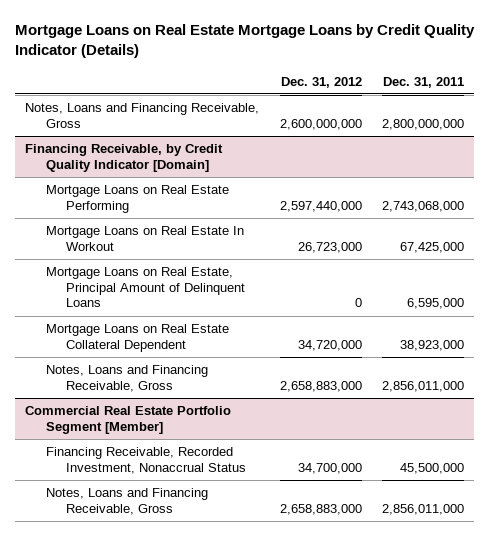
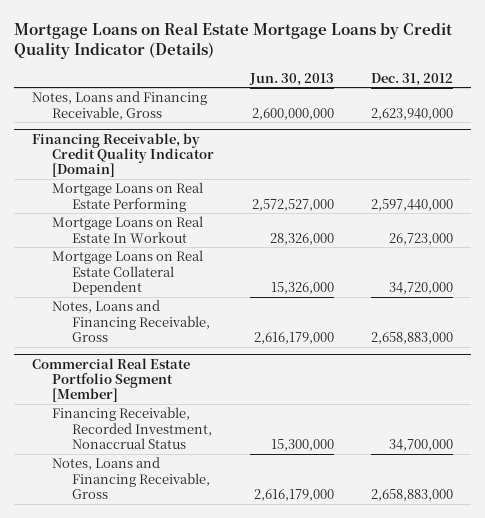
[383,76,465,88] Dec. 31, 2011 -> none
none -> [249,72,335,86] Jun. 30, 2013
[279,118,362,130] 2,600,000,000 -> [370,107,453,120] 2,623,940,000
[45,267,246,308] Mortgage Loans on Real Estate, Principal Amount of Delinquent Loans -> none

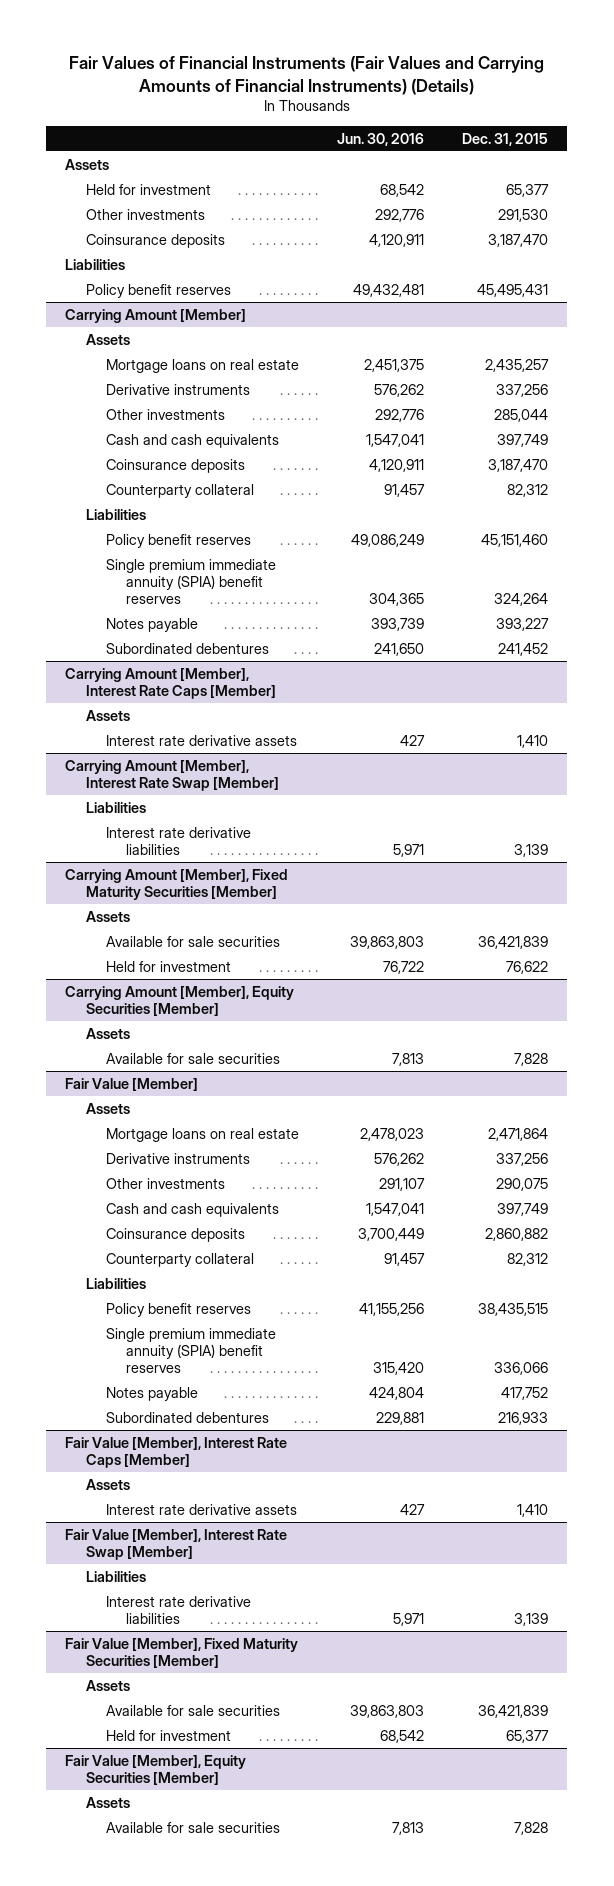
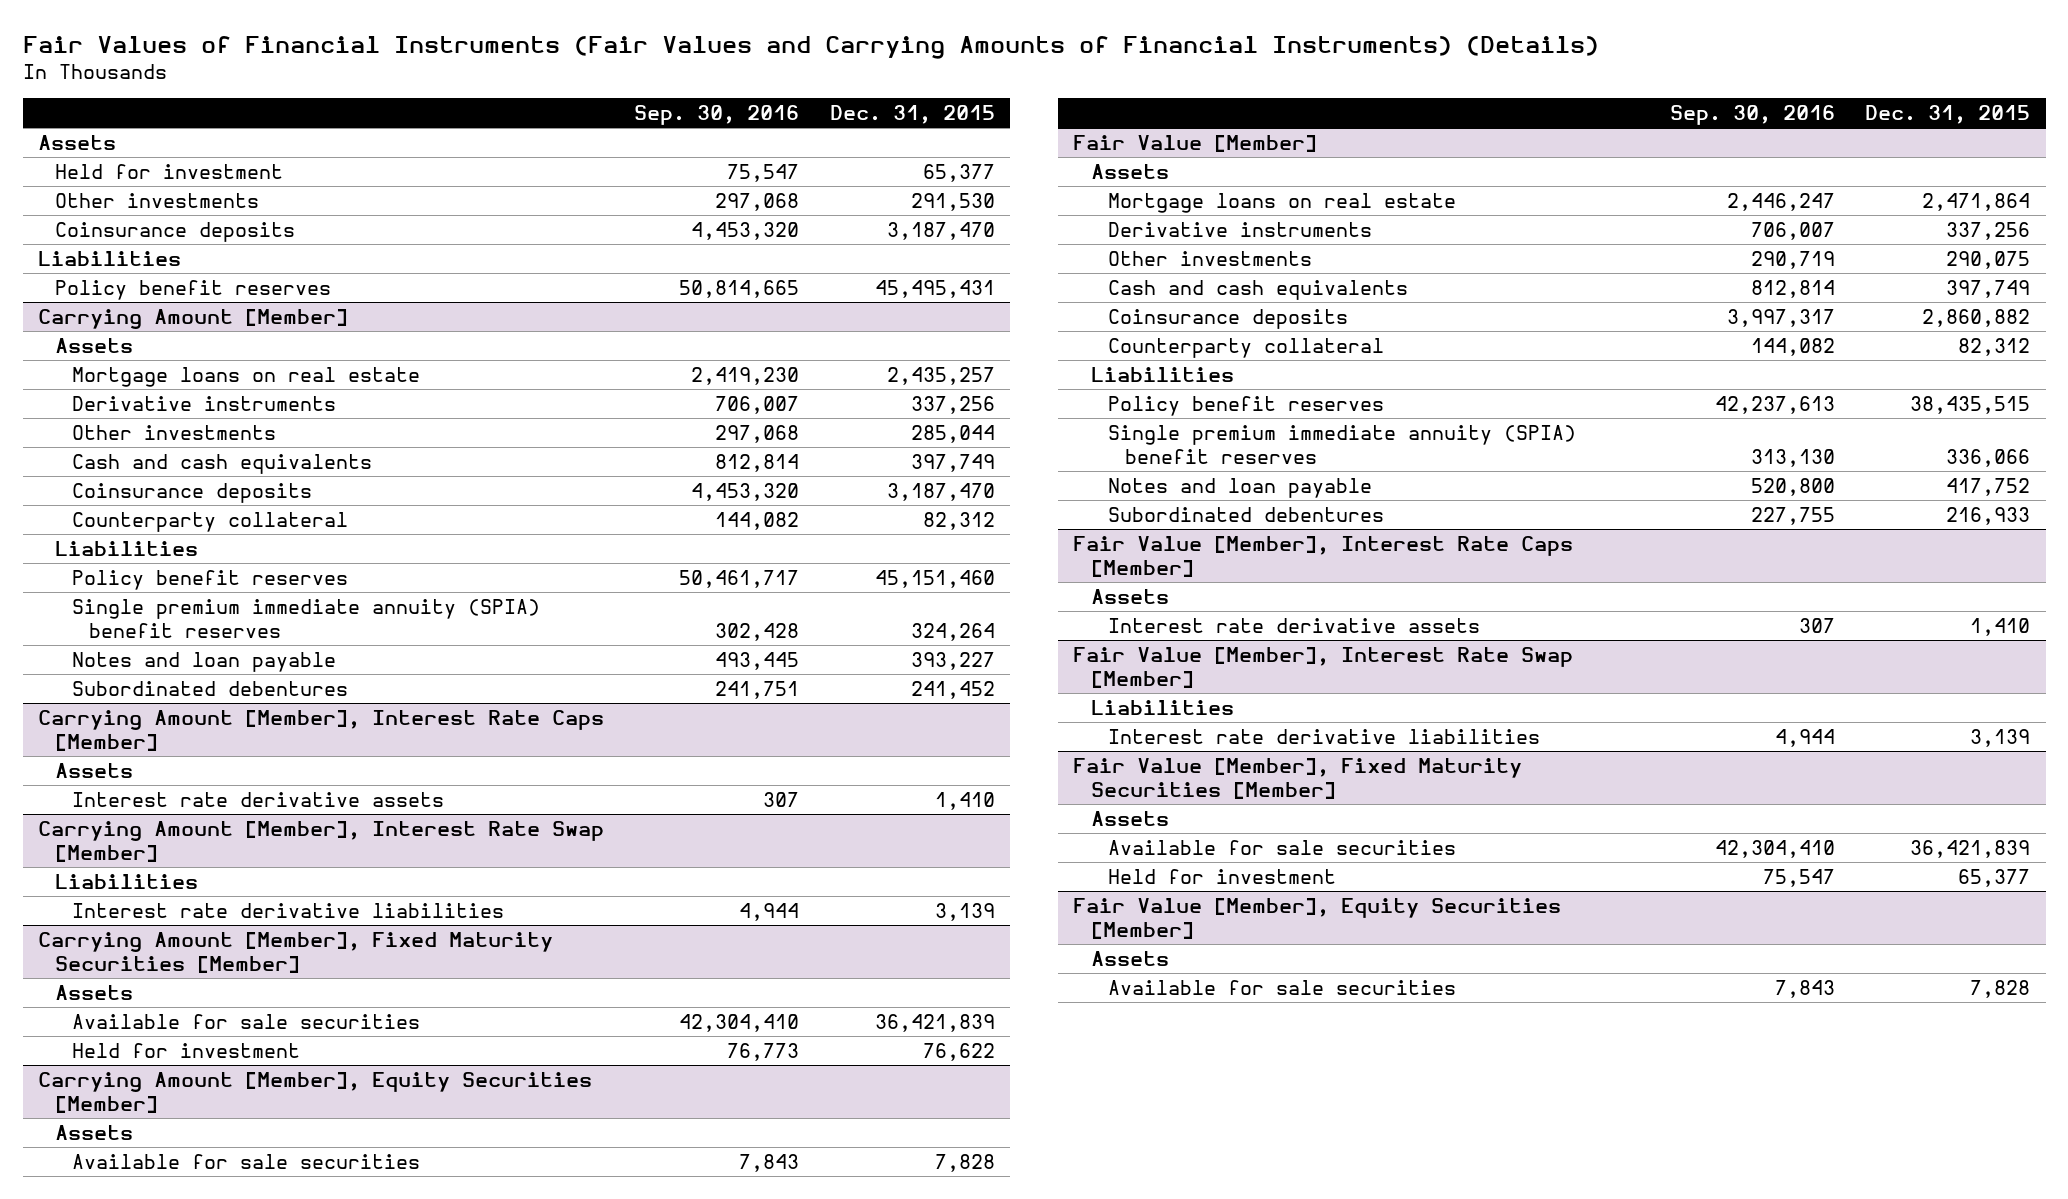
[337,132,425,146] Jun. 30, 2016 -> none
none -> [634,105,800,126] Sep. 30, 2016
[105,617,198,632] Notes payable -> [71,651,336,672] Notes and loan payable
[105,1386,198,1401] Notes payable -> [1107,477,1372,498] Notes and loan payable

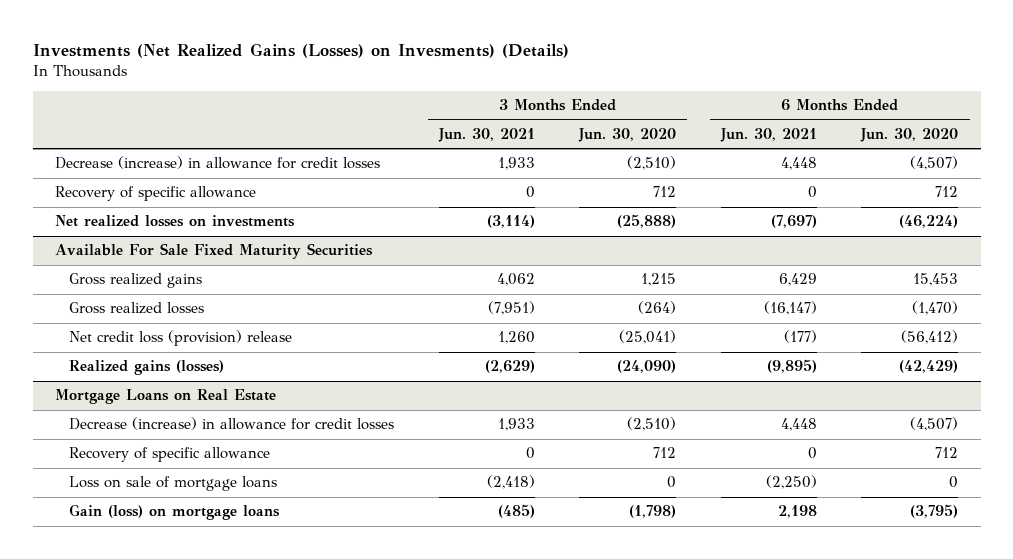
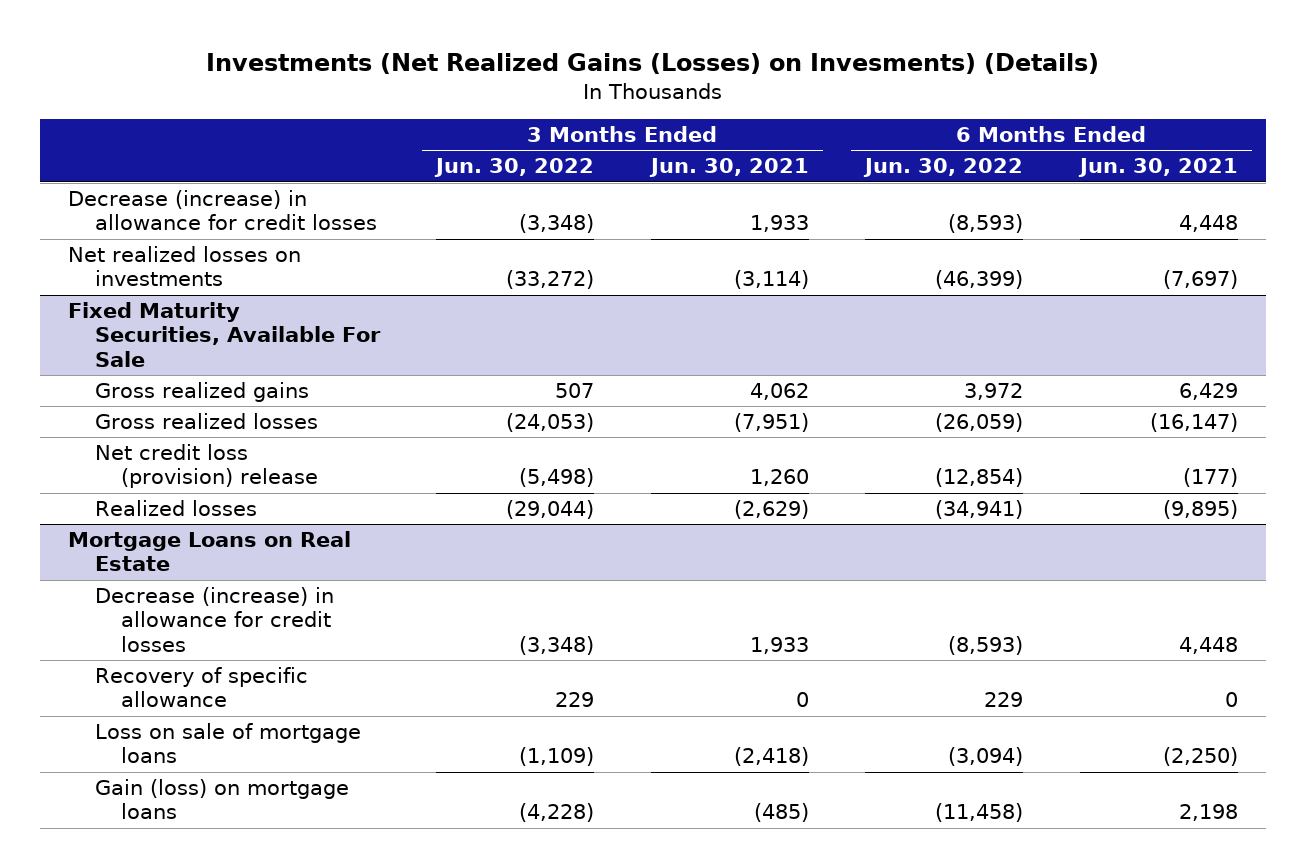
[578,127,677,142] Jun. 30, 2020 -> none
[860,127,959,142] Jun. 30, 2020 -> none
none -> [434,158,595,178] Jun. 30, 2022
none -> [863,158,1024,178] Jun. 30, 2022
[54,186,256,202] Recovery of specific allowance -> none
[54,243,373,260] Available For Sale Fixed Maturity Securities -> [68,302,381,367] Fixed Maturity Securities, Available For Sale
[69,360,225,376] Realized gains (losses) -> [94,500,257,517] Realized losses

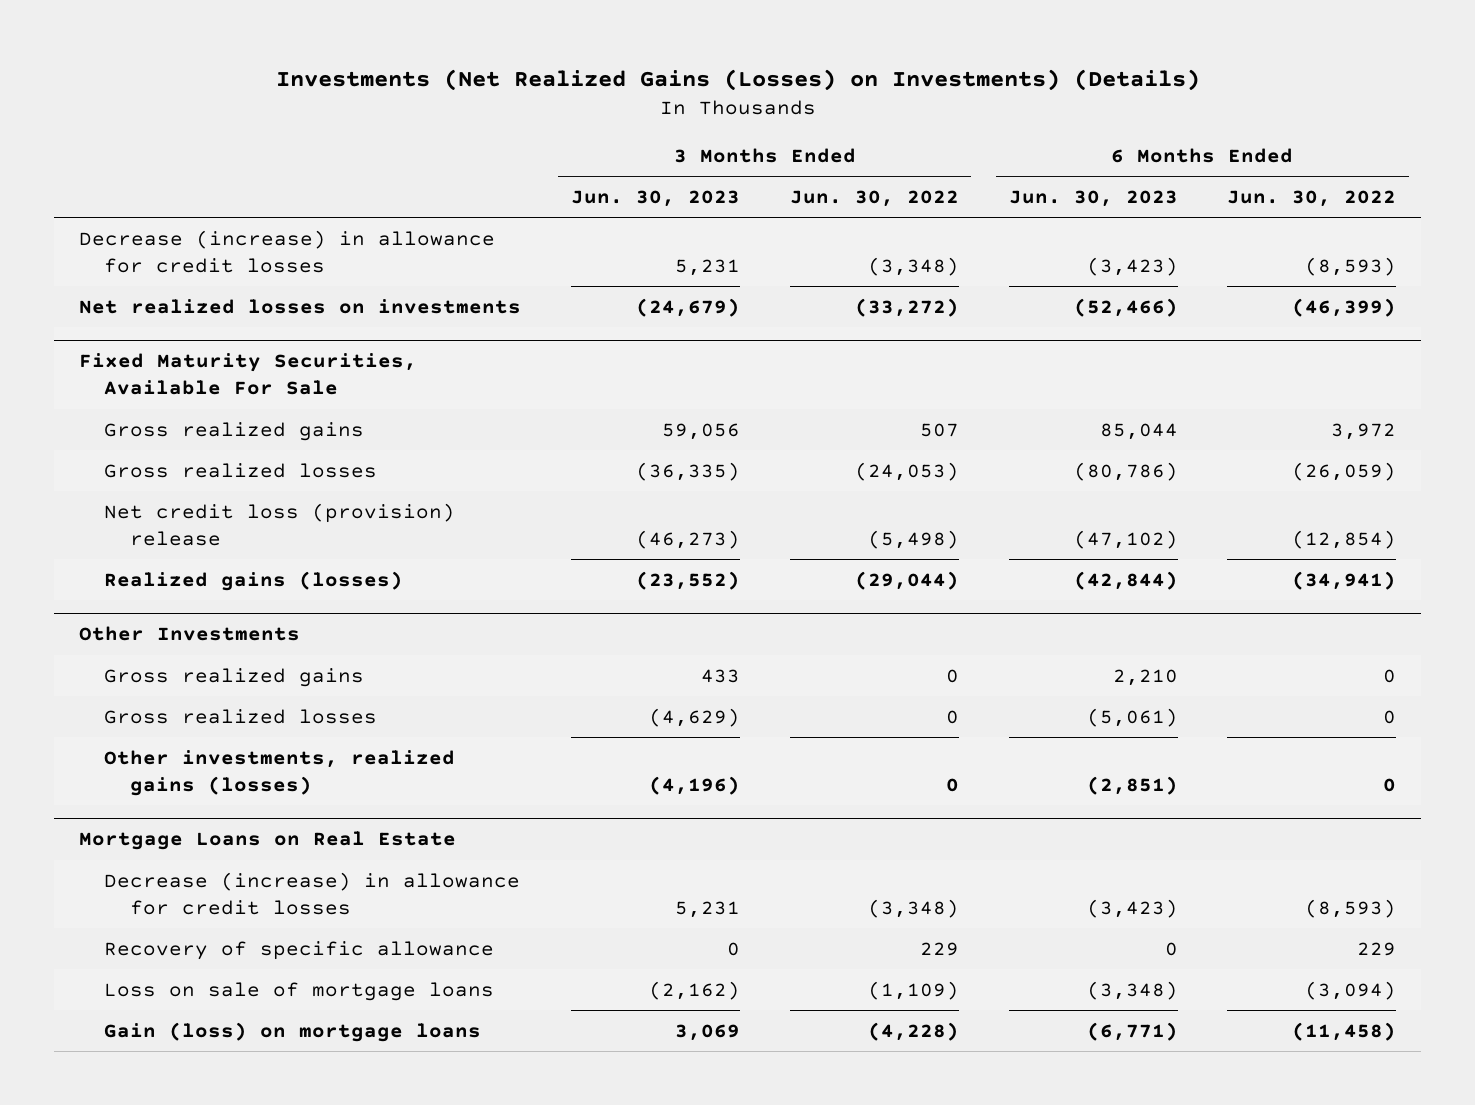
[205,53,1099,75] Investments (Net Realized Gains (Losses) on Invesments) (Details) -> [275,69,1200,92] Investments (Net Realized Gains (Losses) on Investments) (Details)
[648,158,809,178] Jun. 30, 2021 -> none
[1077,158,1238,178] Jun. 30, 2021 -> none
none -> [570,189,740,207] Jun. 30, 2023
none -> [1008,189,1178,207] Jun. 30, 2023
[94,500,257,517] Realized losses -> [104,570,404,591] Realized gains (losses)
none -> [78,626,300,642] Other Investments
none -> [104,667,365,687] Gross realized gains
none -> [104,708,378,724] Gross realized losses
none -> [104,749,456,796] Other investments, realized gains (losses)

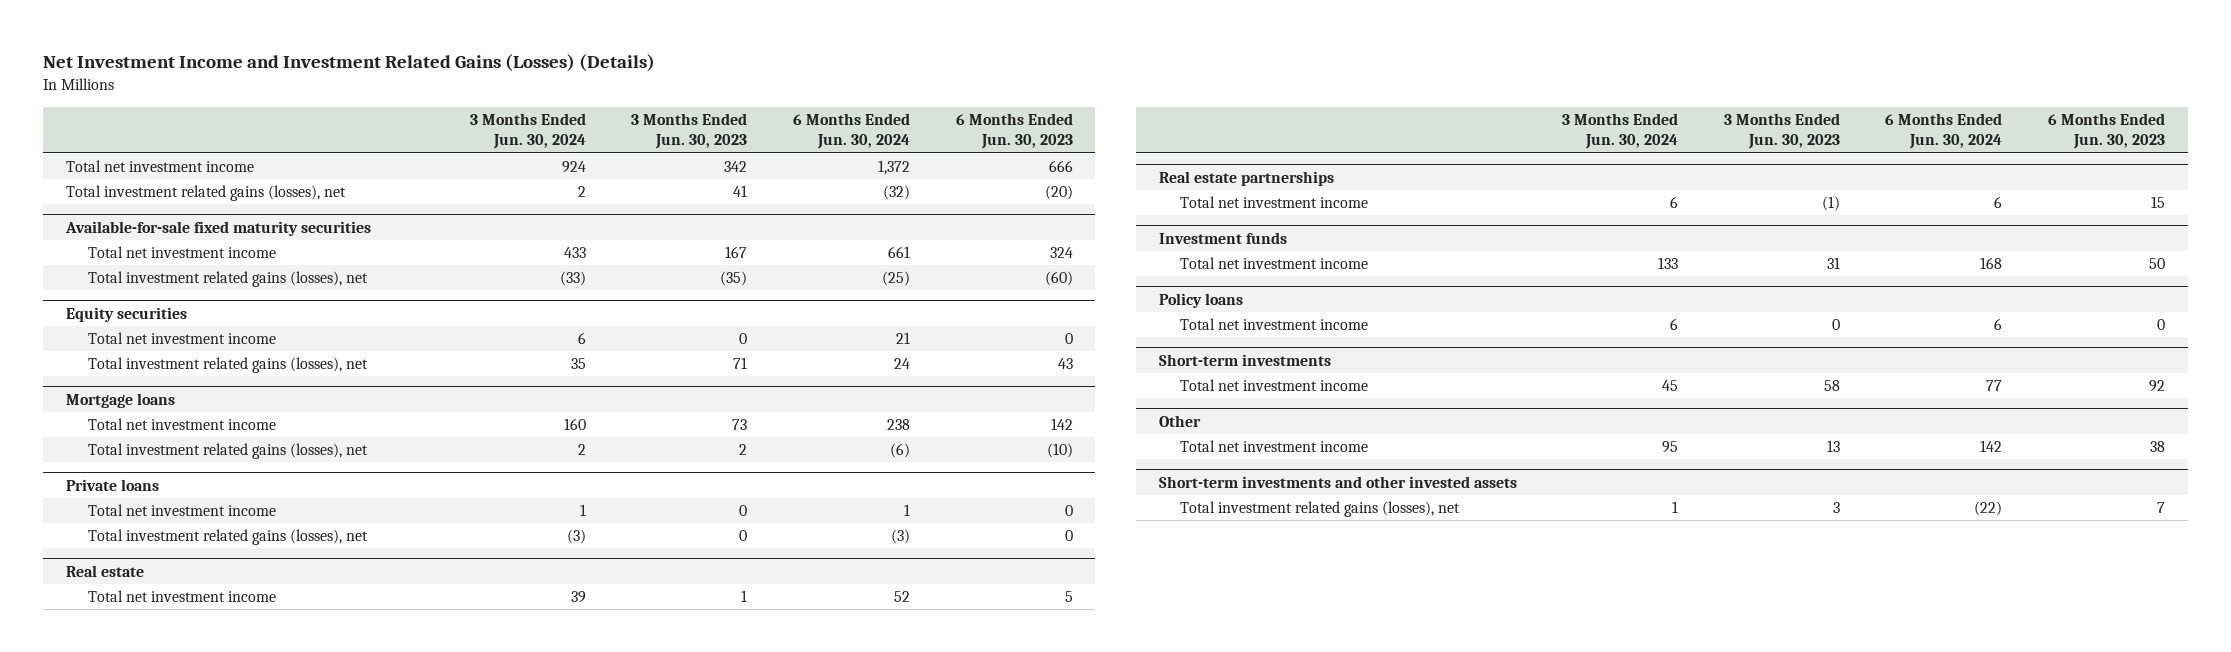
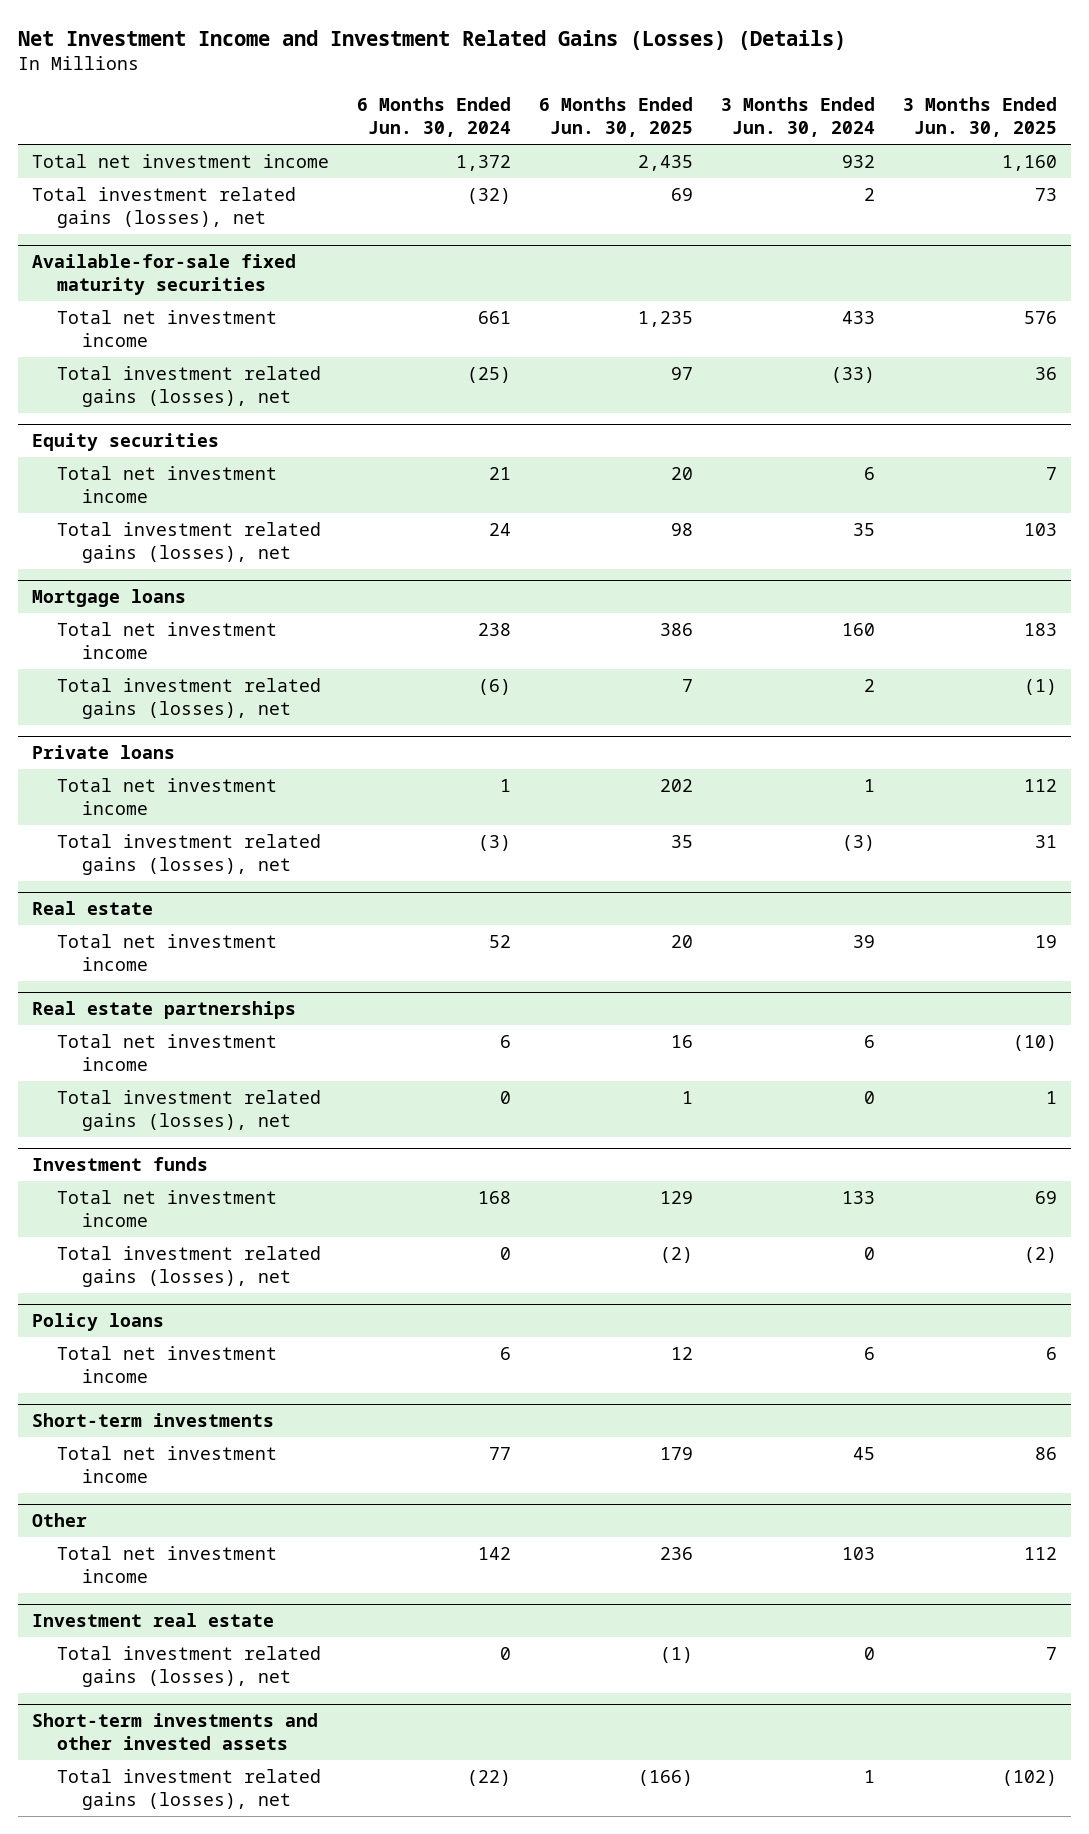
[631,112,748,150] 3 Months Ended Jun. 30, 2023 -> none
[955,112,1073,150] 6 Months Ended Jun. 30, 2023 -> none
none -> [538,97,693,138] 6 Months Ended Jun. 30, 2025
none -> [902,97,1057,138] 3 Months Ended Jun. 30, 2025
[561,161,586,174] 924 -> [841,154,875,168] 932
none -> [56,1089,321,1131] Total investment related gains (losses), net
none -> [56,1245,321,1287] Total investment related gains (losses), net
[1662,441,1679,454] 95 -> [841,1546,875,1560] 103
none -> [31,1613,274,1628] Investment real estate
none -> [56,1645,321,1687] Total investment related gains (losses), net

